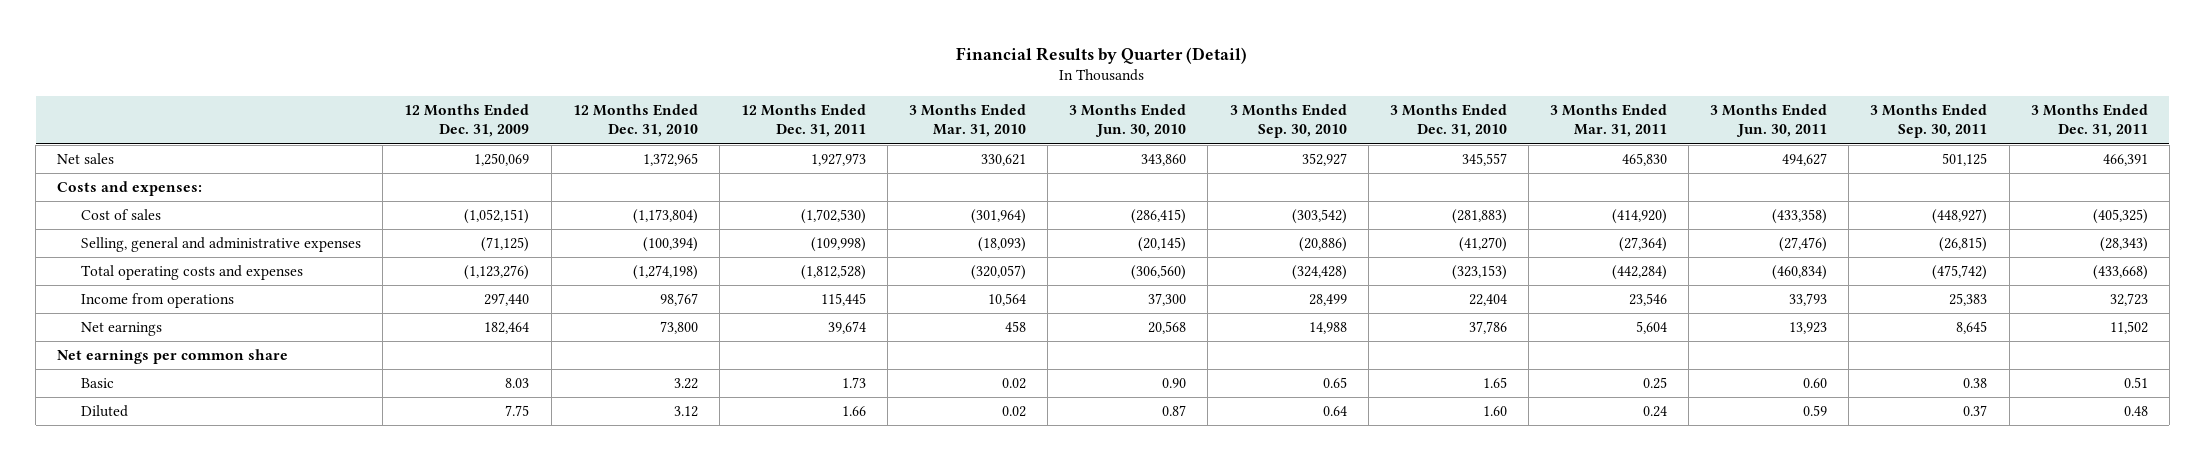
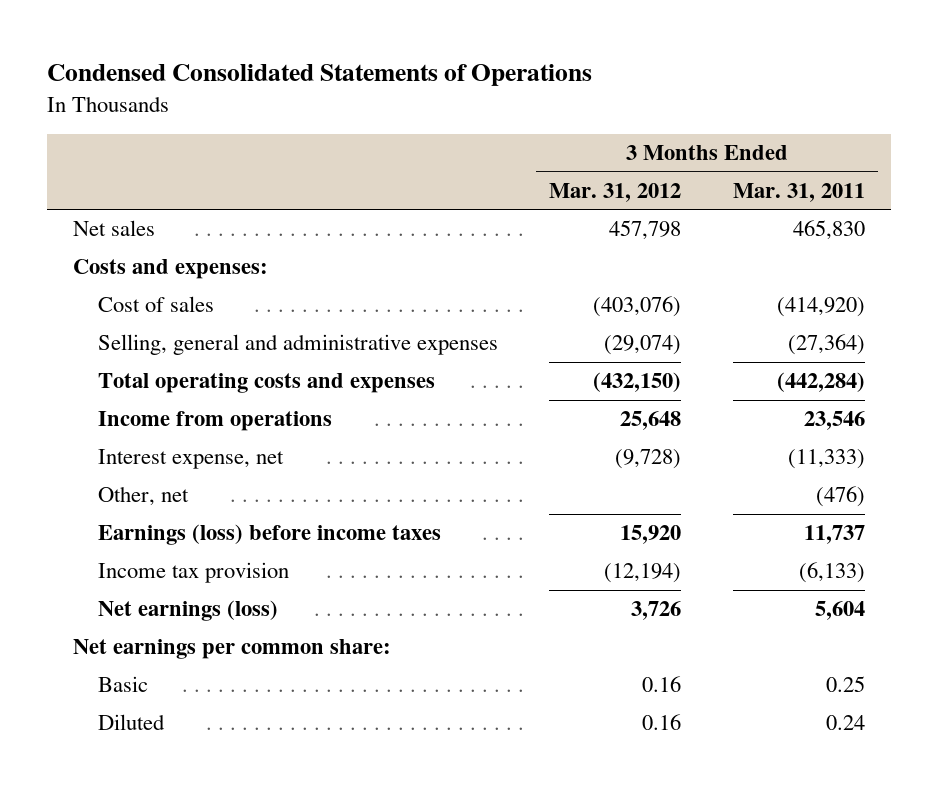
[956,46,1248,64] Financial Results by Quarter (Detail) -> [46,64,592,87] Condensed Consolidated Statements of Operations
[404,103,530,138] 12 Months Ended Dec. 31, 2009 -> none
[572,103,698,138] 12 Months Ended Dec. 31, 2010 -> none
[740,103,866,138] 12 Months Ended Dec. 31, 2011 -> none
[909,103,1027,138] 3 Months Ended Mar. 31, 2010 -> none
[1069,103,1187,138] 3 Months Ended Jun. 30, 2010 -> none
[1229,103,1347,139] 3 Months Ended Sep. 30, 2010 -> none
[1389,103,1507,138] 3 Months Ended Dec. 31, 2010 -> none
[1710,103,1828,138] 3 Months Ended Jun. 30, 2011 -> none
[1870,103,1988,139] 3 Months Ended Sep. 30, 2011 -> none
[2030,103,2148,138] 3 Months Ended Dec. 31, 2011 -> none
none -> [549,182,682,202] Mar. 31, 2012
none -> [97,449,284,470] Interest expense, net
none -> [97,486,189,507] Other, net
none -> [97,524,441,546] Earnings (loss) before income taxes
none -> [97,562,289,584] Income tax provision
[81,322,163,337] Net earnings -> [97,600,278,622] Net earnings (loss)
[57,349,289,365] Net earnings per common share -> [72,639,391,660] Net earnings per common share:

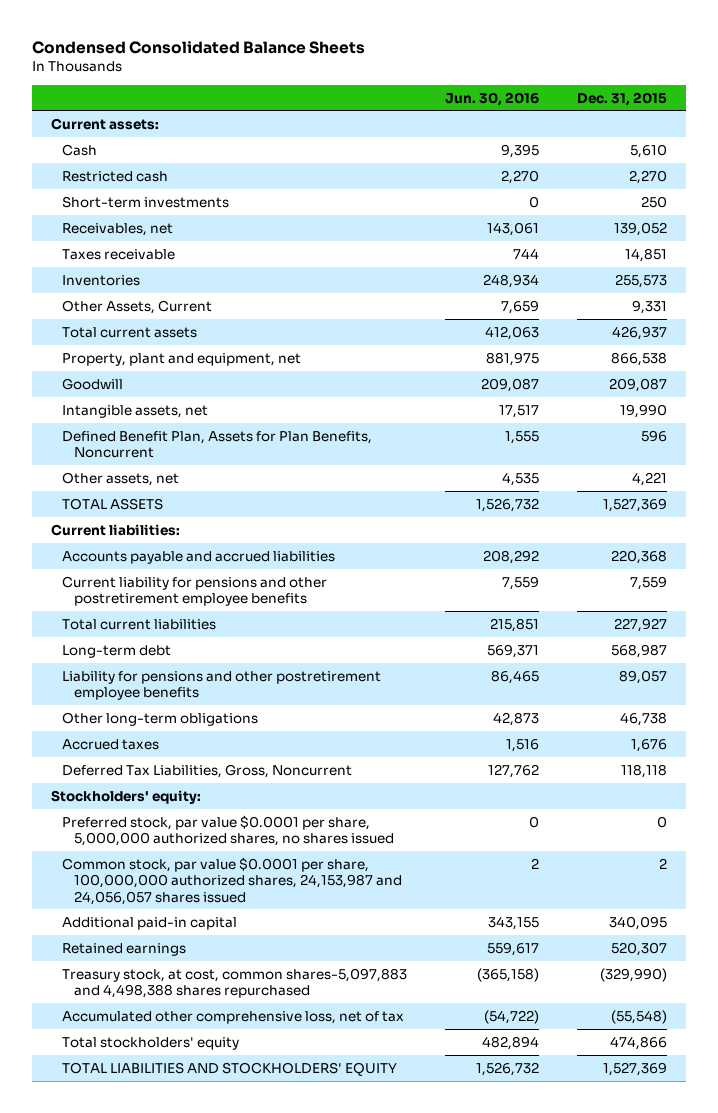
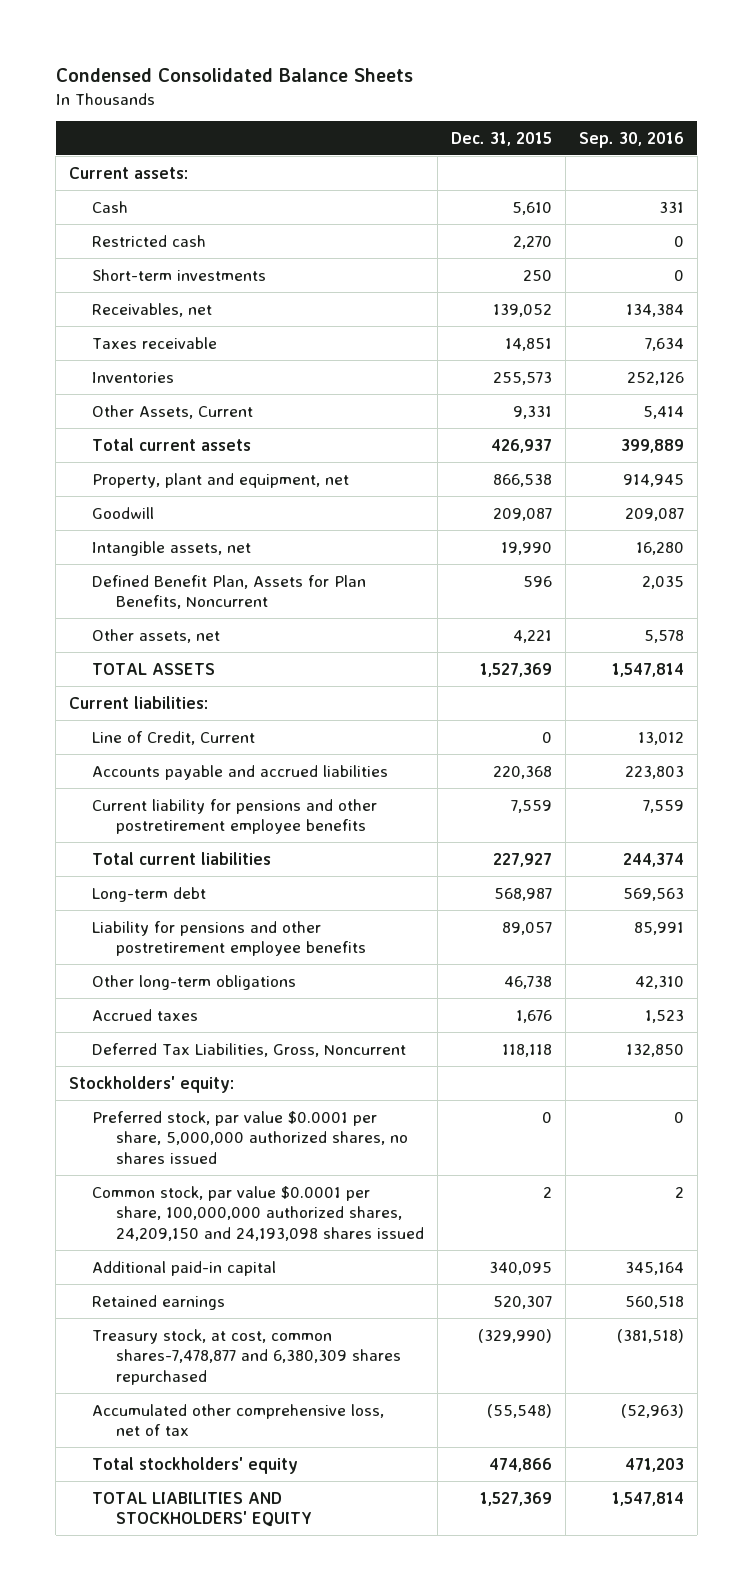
[445,91,540,106] Jun. 30, 2016 -> none
none -> [578,131,684,148] Sep. 30, 2016
none -> [92,730,256,745] Line of Credit, Current
[62,856,403,905] Common stock, par value $0.0001 per share, 100,000,000 authorized shares, 24,153,987 and 24,056,057 shares issued -> [92,1185,424,1242] Common stock, par value $0.0001 per share, 100,000,000 authorized shares, 24,209,150 and 24,193,098 shares issued
[62,967,408,999] Treasury stock, at cost, common shares-5,097,883 and 4,498,388 shares repurchased -> [92,1328,401,1386] Treasury stock, at cost, common shares-7,478,877 and 6,380,309 shares repurchased

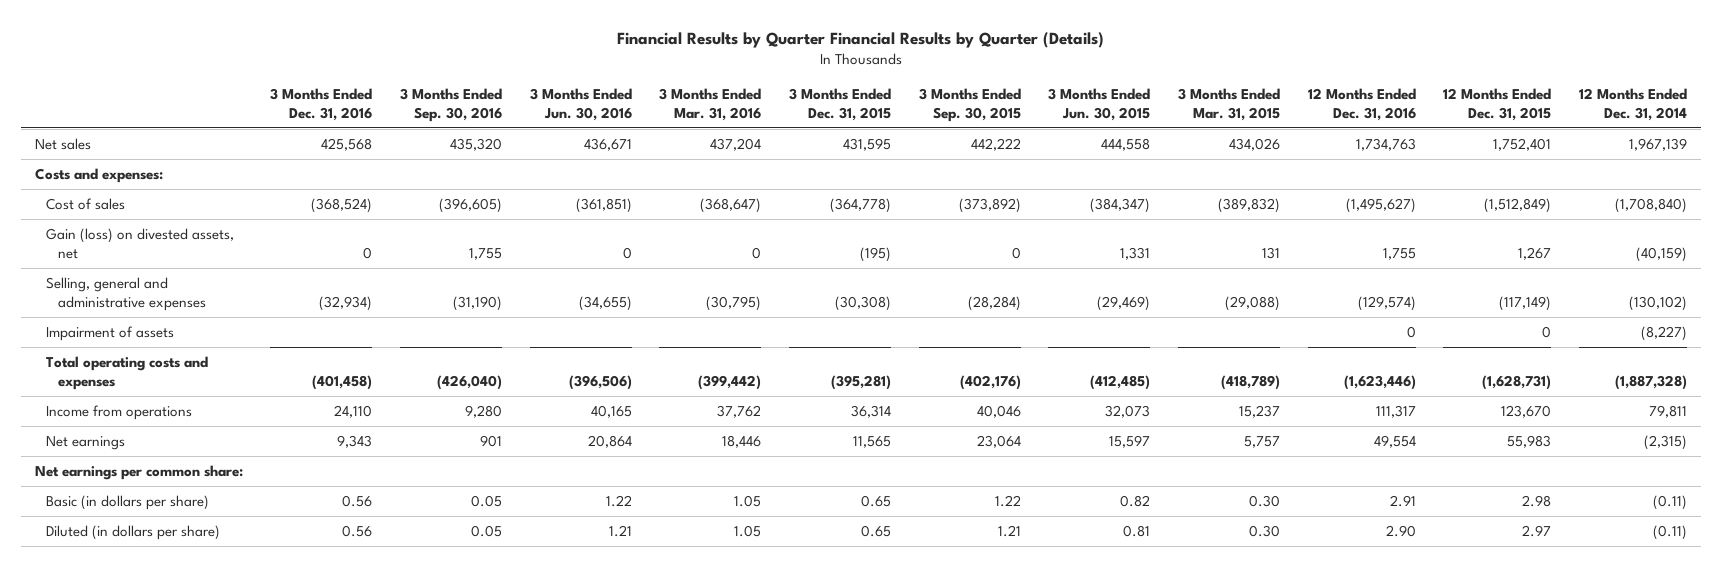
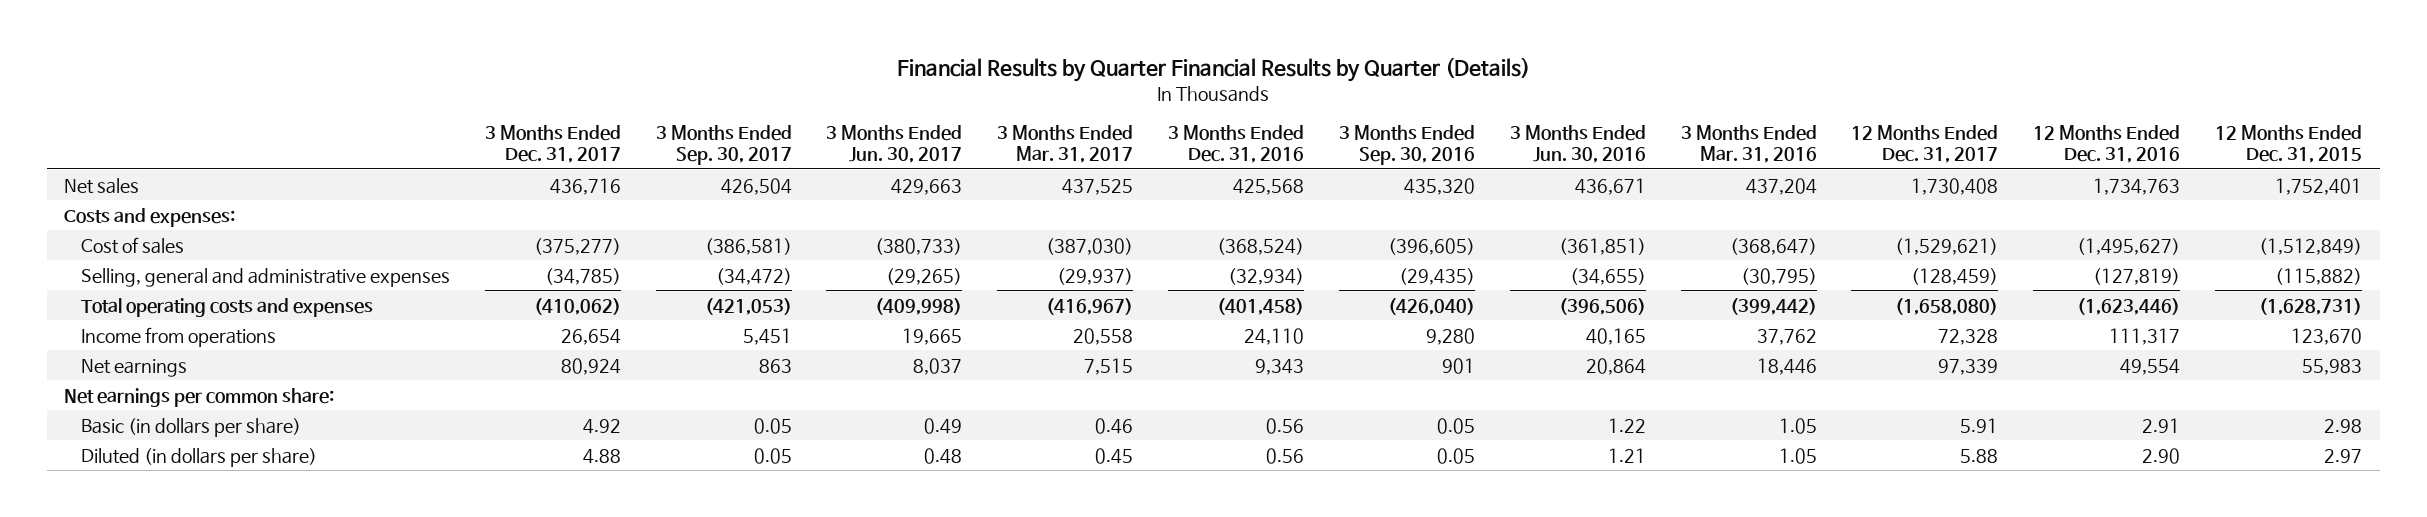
[789,87,892,121] 3 Months Ended Dec. 31, 2015 -> none
[918,87,1021,122] 3 Months Ended Sep. 30, 2015 -> none
[1048,87,1151,121] 3 Months Ended Jun. 30, 2015 -> none
[1177,87,1280,121] 3 Months Ended Mar. 31, 2015 -> none
[1578,87,1687,121] 12 Months Ended Dec. 31, 2014 -> none
none -> [484,125,621,164] 3 Months Ended Dec. 31, 2017
none -> [655,125,792,166] 3 Months Ended Sep. 30, 2017
none -> [826,125,963,164] 3 Months Ended Jun. 30, 2017
none -> [997,125,1134,164] 3 Months Ended Mar. 31, 2017
none -> [1851,125,1999,164] 12 Months Ended Dec. 31, 2017
[46,227,235,259] Gain (loss) on divested assets, net -> none
[46,325,175,341] Impairment of assets -> none
[453,295,503,311] (31,190) -> [1398,267,1475,285] (29,435)
[1357,295,1416,311] (129,574) -> [2093,267,2181,285] (127,819)
[1499,295,1552,311] (117,149) -> [2275,267,2363,285] (115,882)

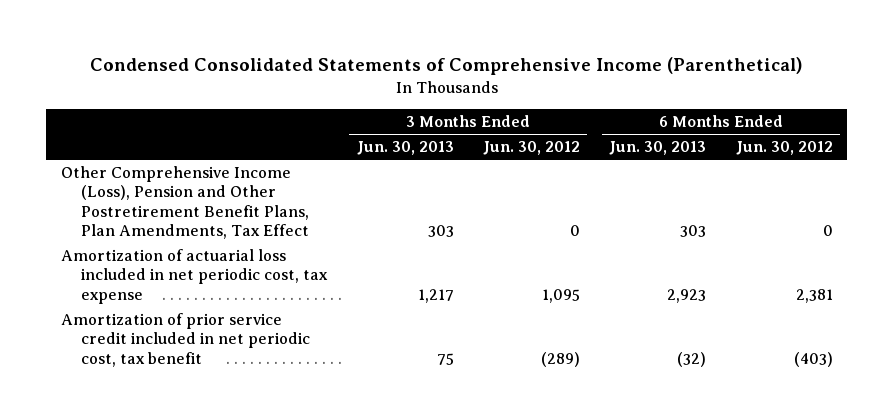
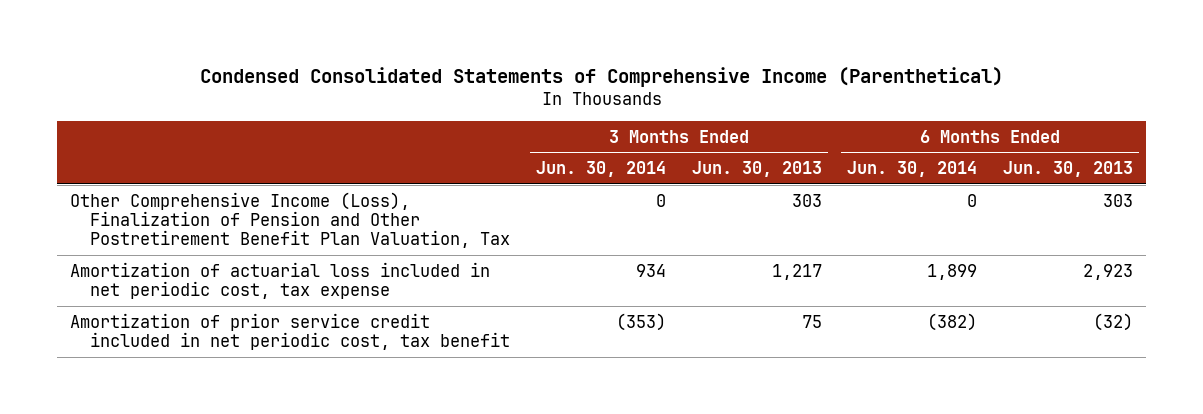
[482,141,580,156] Jun. 30, 2012 -> none
[735,141,833,156] Jun. 30, 2012 -> none
none -> [536,161,667,178] Jun. 30, 2014
none -> [847,161,978,178] Jun. 30, 2014
[60,166,310,239] Other Comprehensive Income (Loss), Pension and Other Postretirement Benefit Plans, Plan Amendments, Tax Effect -> [70,191,511,249] Other Comprehensive Income (Loss), Finalization of Pension and Other Postretirement Benefit Plan Valuation, Tax

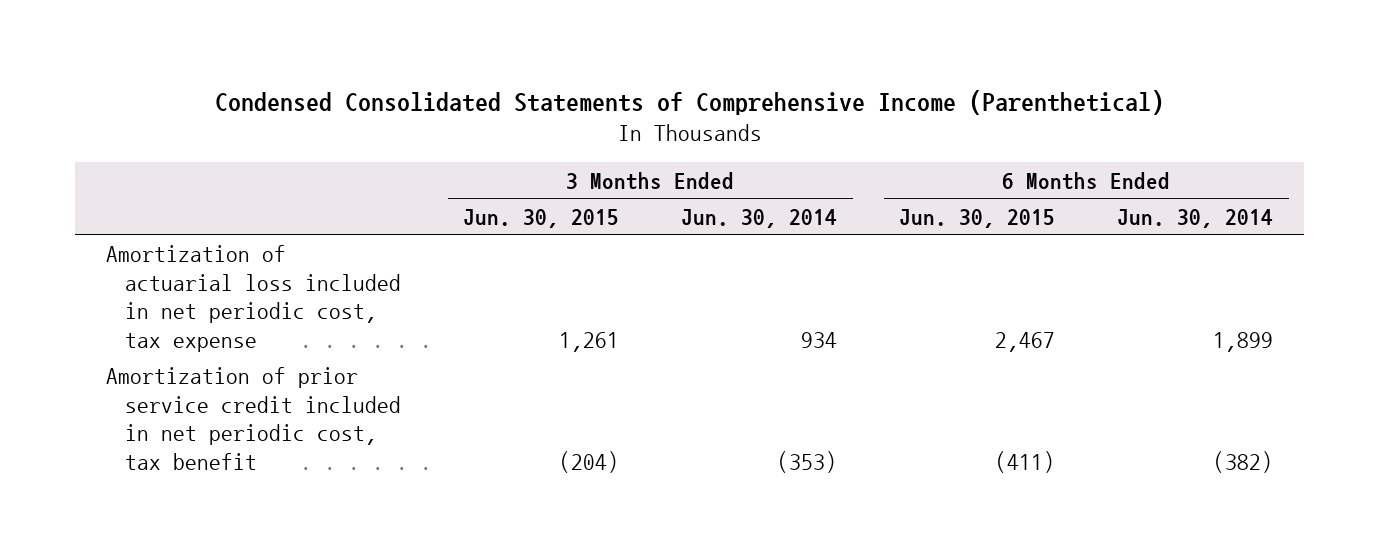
[691,161,822,178] Jun. 30, 2013 -> none
[1003,161,1134,178] Jun. 30, 2013 -> none
none -> [463,208,620,228] Jun. 30, 2015
none -> [899,208,1056,228] Jun. 30, 2015
[70,191,511,249] Other Comprehensive Income (Loss), Finalization of Pension and Other Postretirement Benefit Plan Valuation, Tax -> none

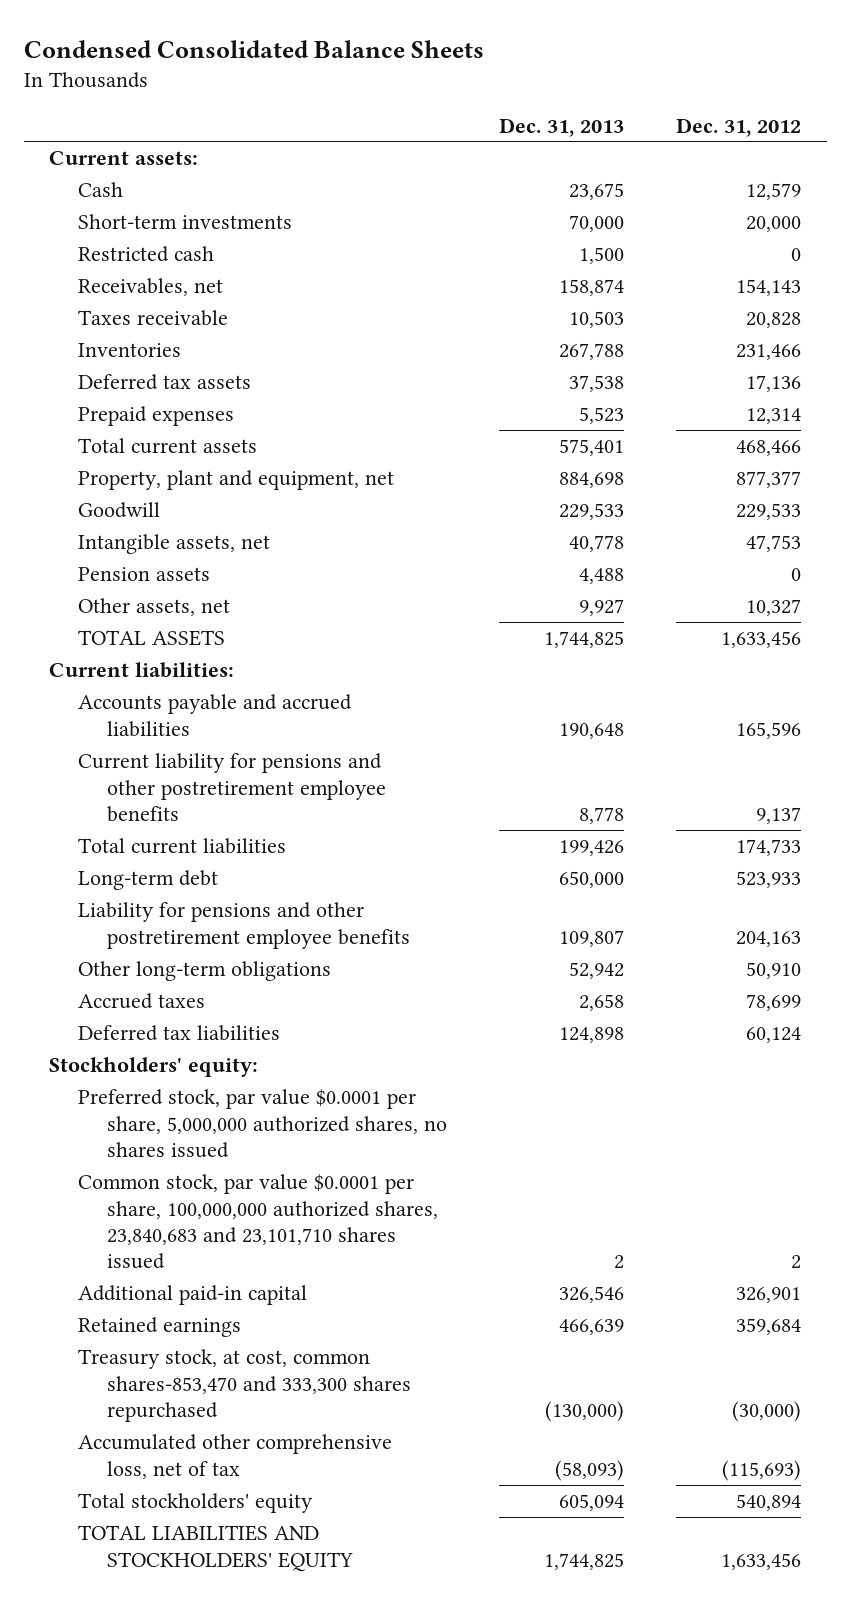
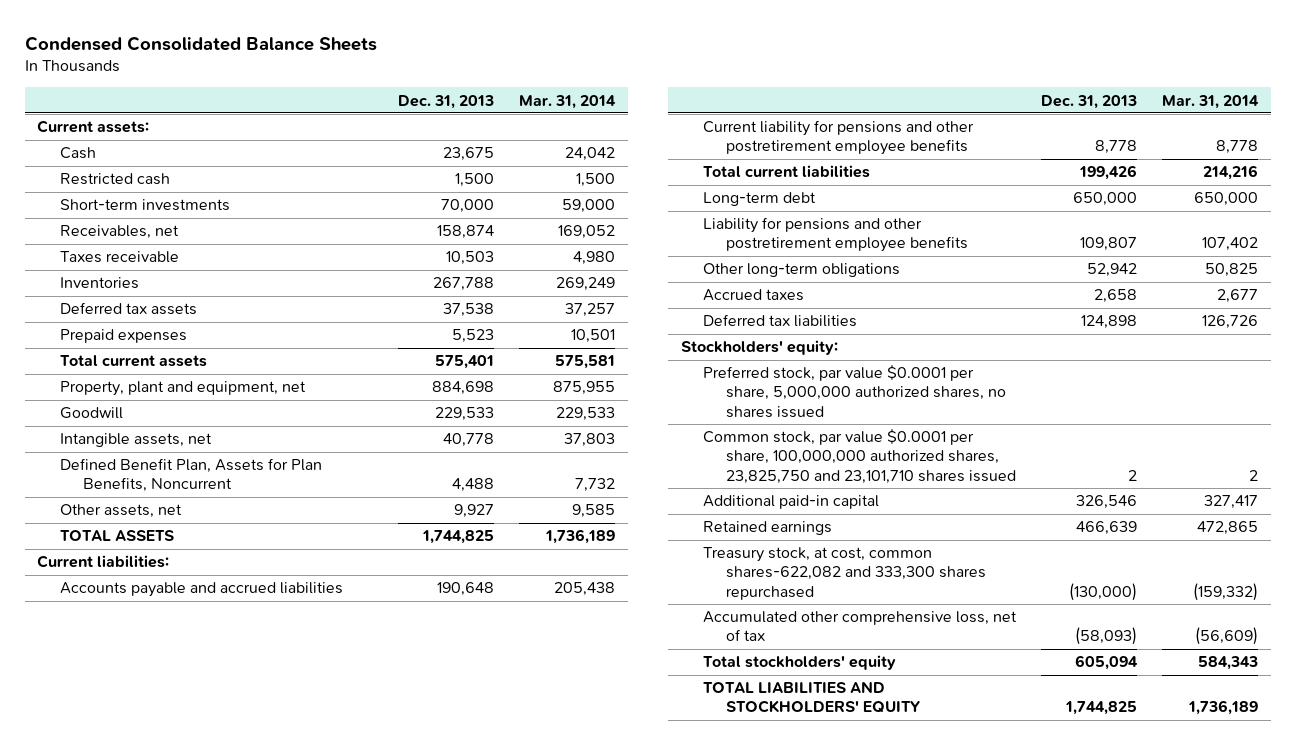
[675,117,801,137] Dec. 31, 2012 -> none
none -> [519,94,617,109] Mar. 31, 2014
[78,214,293,230] Short-term investments -> [60,199,231,212] Short-term investments
[78,567,211,582] Pension assets -> [60,458,323,493] Defined Benefit Plan, Assets for Plan Benefits, Noncurrent
[78,1174,439,1270] Common stock, par value $0.0001 per share, 100,000,000 authorized shares, 23,840,683 and 23,101,710 shares issued -> [703,429,1016,484] Common stock, par value $0.0001 per share, 100,000,000 authorized shares, 23,825,750 and 23,101,710 shares issued
[78,1349,412,1422] Treasury stock, at cost, common shares-853,470 and 333,300 shares repurchased -> [703,547,986,600] Treasury stock, at cost, common shares-622,082 and 333,300 shares repurchased

